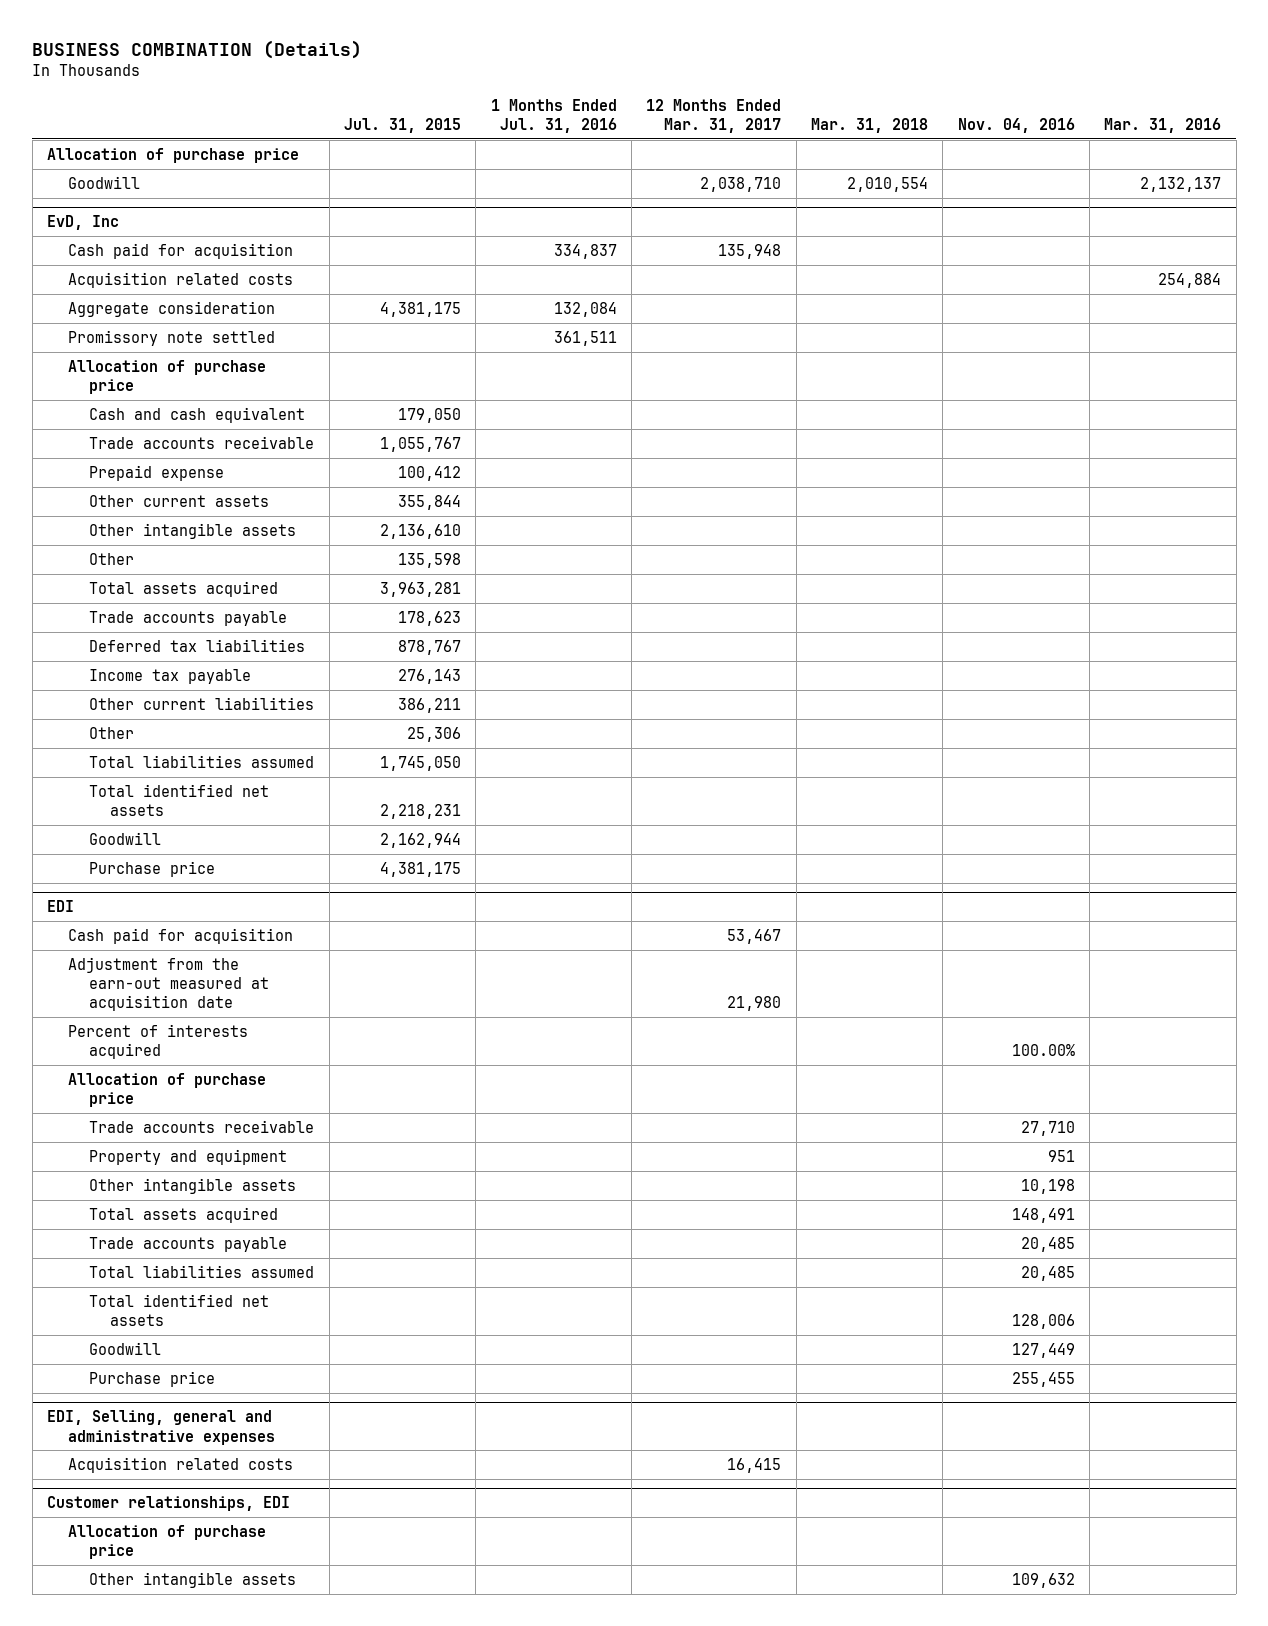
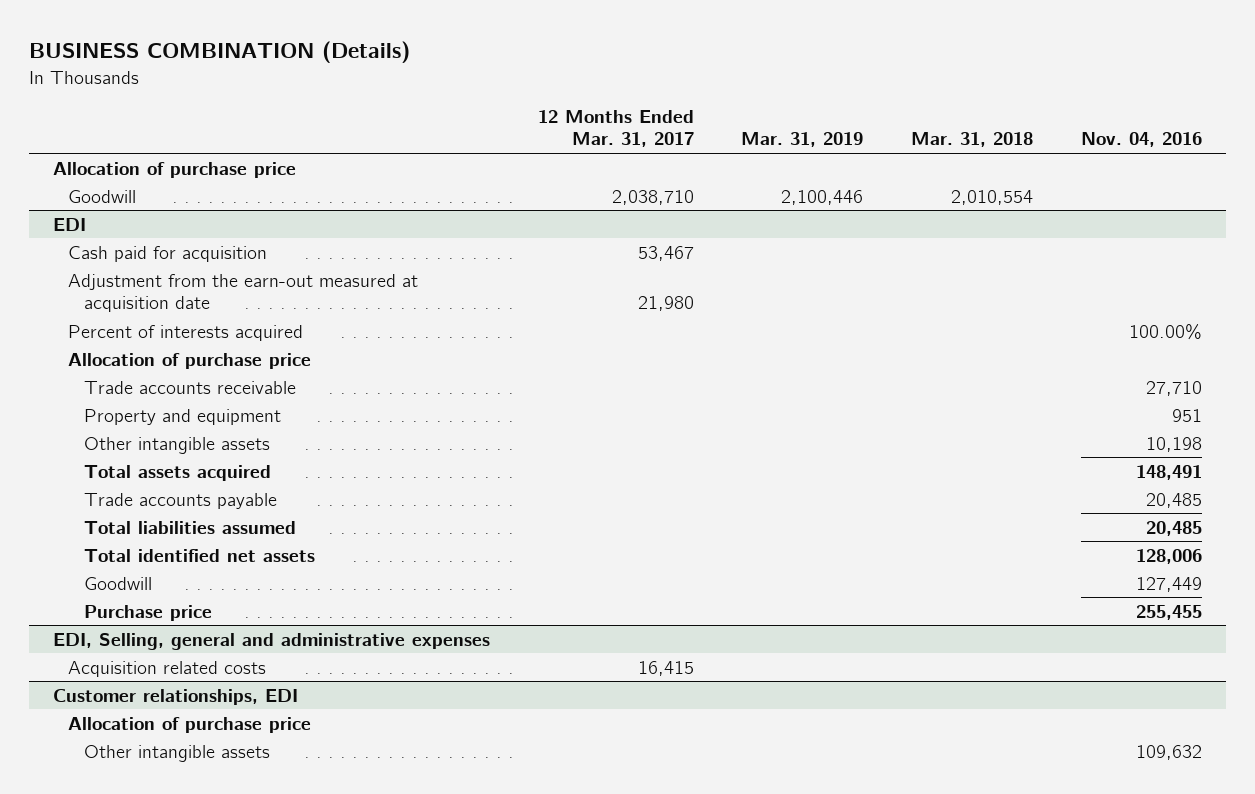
[343,118,461,134] Jul. 31, 2015 -> none
[490,98,617,134] 1 Months Ended Jul. 31, 2016 -> none
[1104,118,1222,134] Mar. 31, 2016 -> none
none -> [741,132,864,148] Mar. 31, 2019
[46,215,119,231] EvD, Inc -> none
[68,242,294,259] Cash paid for acquisition -> none
[68,271,294,288] Acquisition related costs -> none
[68,300,276,317] Aggregate consideration -> none
[68,329,276,346] Promissory note settled -> none
[68,359,267,395] Allocation of purchase price -> none
[89,406,306,423] Cash and cash equivalent -> none
[89,435,315,449] Trade accounts receivable -> none
[89,464,225,481] Prepaid expense -> none
[89,494,270,507] Other current assets -> none
[89,522,297,539] Other intangible assets -> none
[89,552,135,565] Other -> none
[89,580,279,597] Total assets acquired -> none
[89,610,288,626] Trade accounts payable -> none
[89,638,306,652] Deferred tax liabilities -> none
[89,668,252,684] Income tax payable -> none
[89,696,315,710] Other current liabilities -> none
[89,726,135,739] Other -> none
[89,754,315,768] Total liabilities assumed -> none
[89,783,270,817] Total identified net assets -> none
[89,831,162,845] Goodwill -> none
[89,860,216,877] Purchase price -> none

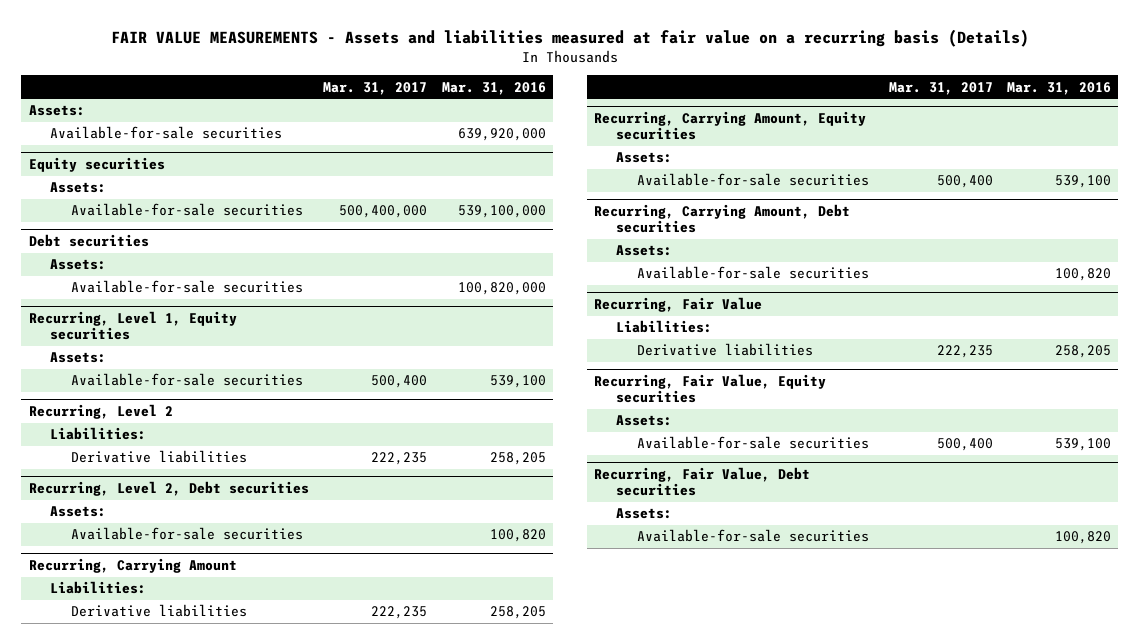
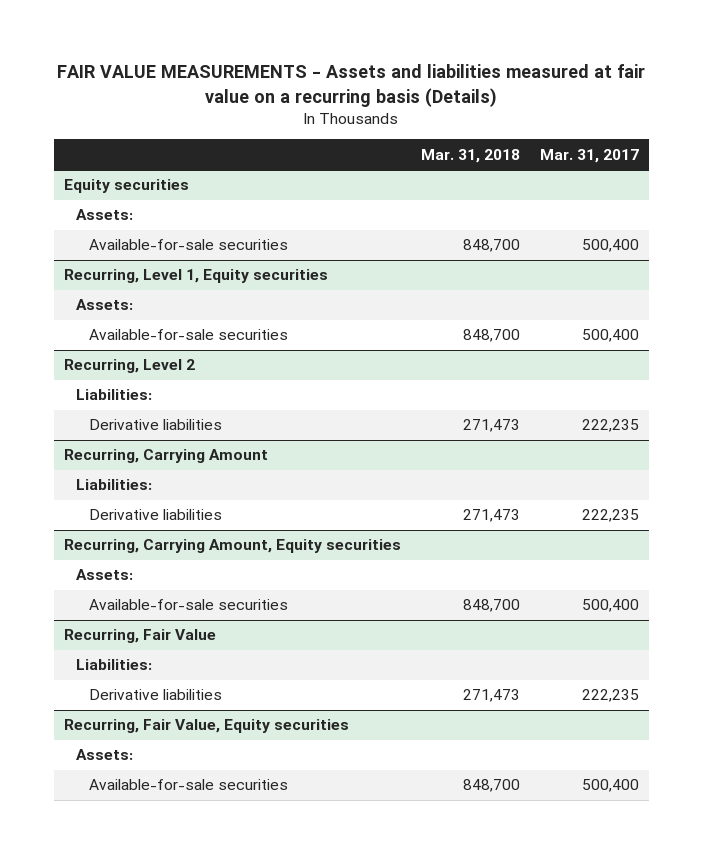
[441,81,546,95] Mar. 31, 2016 -> none
none -> [420,148,520,163] Mar. 31, 2018
[28,105,85,117] Assets: -> none
[49,126,282,140] Available-for-sale securities -> none
[28,234,149,248] Debt securities -> none
[49,259,106,271] Assets: -> none
[71,280,304,294] Available-for-sale securities -> none
[339,205,428,219] 500,400,000 -> [582,239,640,253] 500,400
[28,481,309,497] Recurring, Level 2, Debt securities -> none
[49,506,106,518] Assets: -> none
[71,527,304,541] Available-for-sale securities -> none
[594,204,851,234] Recurring, Carrying Amount, Debt securities -> none
[615,245,672,257] Assets: -> none
[636,266,869,280] Available-for-sale securities -> none
[594,467,811,497] Recurring, Fair Value, Debt securities -> none
[615,508,672,520] Assets: -> none
[636,529,869,543] Available-for-sale securities -> none

